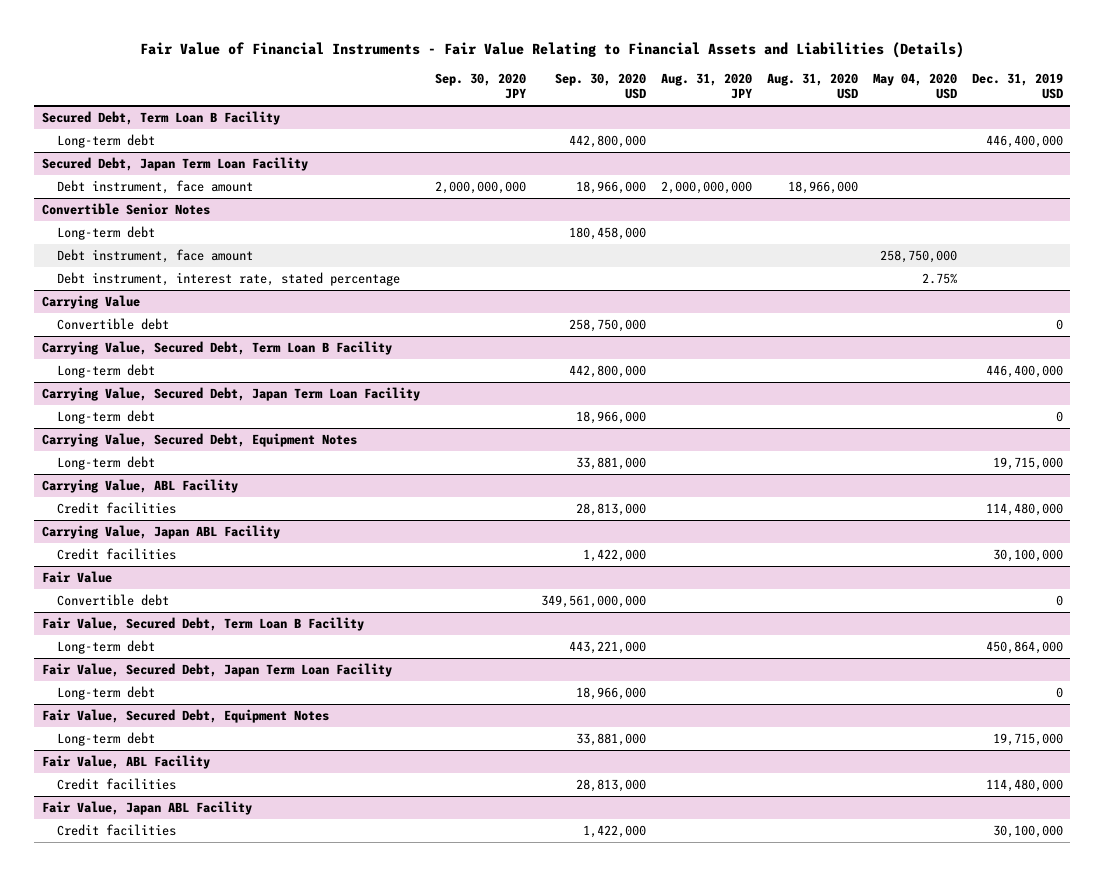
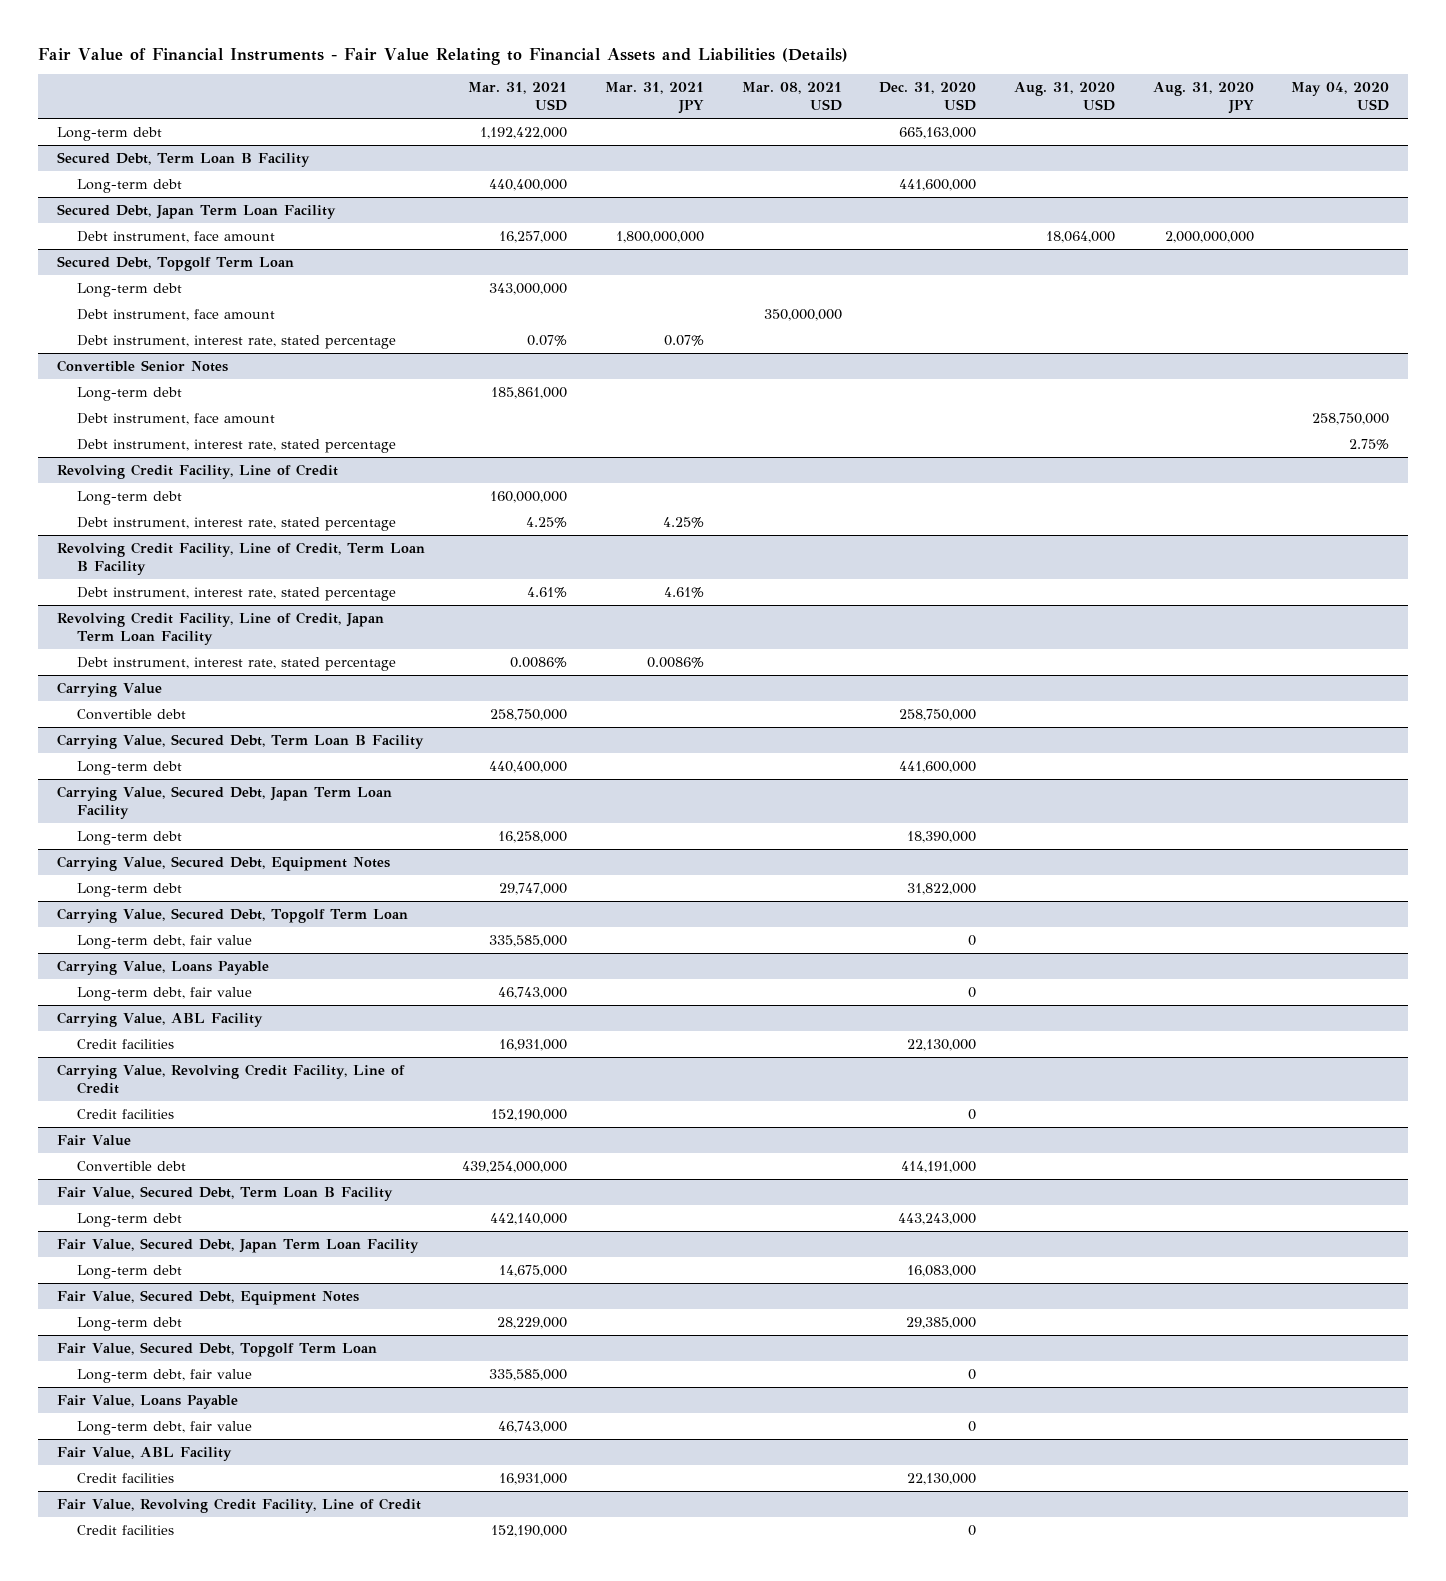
[434,73,526,100] Sep. 30, 2020 JPY -> none
[554,73,646,100] Sep. 30, 2020 USD -> none
[971,73,1063,100] Dec. 31, 2019 USD -> none
none -> [468,81,568,112] Mar. 31, 2021 USD
none -> [604,81,704,115] Mar. 31, 2021 JPY
none -> [741,81,842,112] Mar. 08, 2021 USD
none -> [879,81,977,112] Dec. 31, 2020 USD
none -> [56,126,162,141] Long-term debt
[787,181,858,195] 18,966,000 -> [1045,230,1115,243] 18,064,000
none -> [56,255,294,271] Secured Debt, Topgolf Term Loan
none -> [77,282,183,297] Long-term debt
none -> [77,308,276,321] Debt instrument, face amount
none -> [77,334,397,349] Debt instrument, interest rate, stated percentage
none -> [56,463,338,479] Revolving Credit Facility, Line of Credit
none -> [77,490,183,505] Long-term debt
none -> [77,516,397,531] Debt instrument, interest rate, stated percentage
none -> [56,541,425,575] Revolving Credit Facility, Line of Credit, Term Loan B Facility
none -> [77,586,397,601] Debt instrument, interest rate, stated percentage
none -> [56,611,384,645] Revolving Credit Facility, Line of Credit, Japan Term Loan Facility
none -> [77,656,397,671] Debt instrument, interest rate, stated percentage
none -> [56,907,408,923] Carrying Value, Secured Debt, Topgolf Term Loan
none -> [77,934,253,949] Long-term debt, fair value
none -> [56,959,269,975] Carrying Value, Loans Payable
none -> [77,986,253,1001] Long-term debt, fair value
[41,525,280,540] Carrying Value, Japan ABL Facility -> none
[56,548,176,561] Credit facilities -> none
none -> [56,1063,405,1094] Carrying Value, Revolving Credit Facility, Line of Credit
none -> [77,1108,175,1119] Credit facilities
none -> [56,1341,377,1357] Fair Value, Secured Debt, Topgolf Term Loan
none -> [77,1368,253,1383] Long-term debt, fair value
none -> [56,1394,238,1409] Fair Value, Loans Payable
none -> [77,1420,253,1435] Long-term debt, fair value
[41,801,252,816] Fair Value, Japan ABL Facility -> none
[56,824,176,837] Credit facilities -> none
none -> [56,1497,421,1513] Fair Value, Revolving Credit Facility, Line of Credit
none -> [77,1524,175,1535] Credit facilities

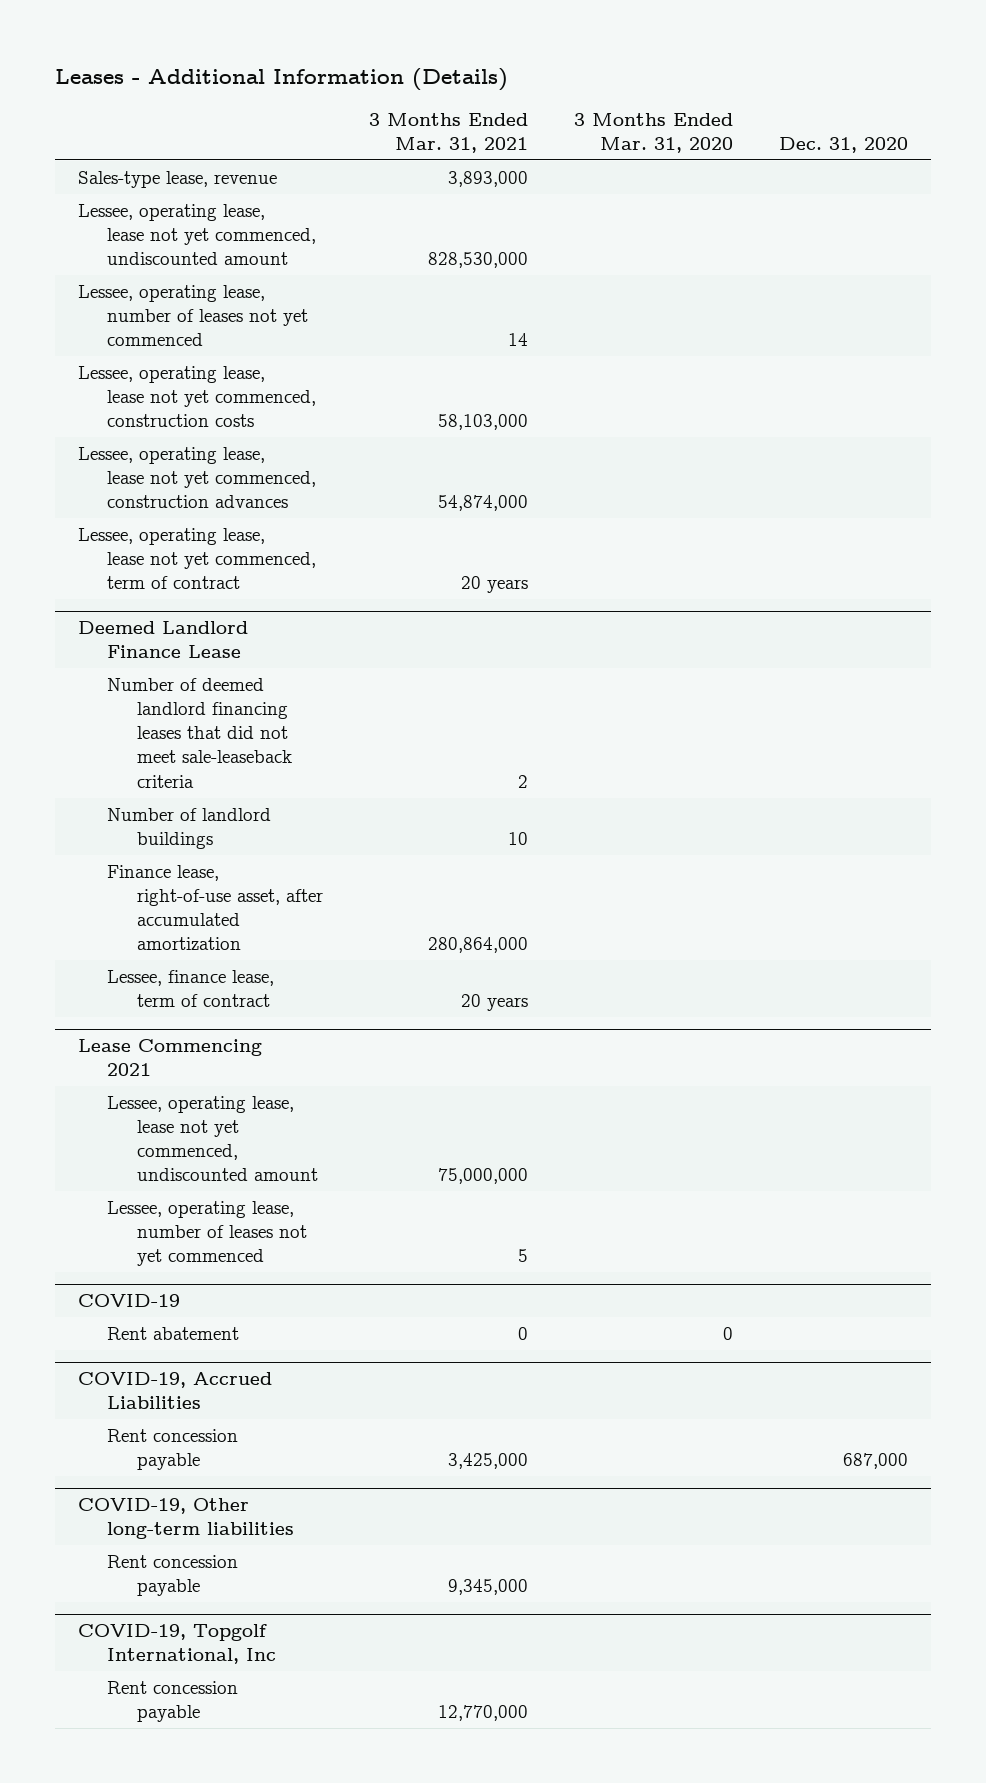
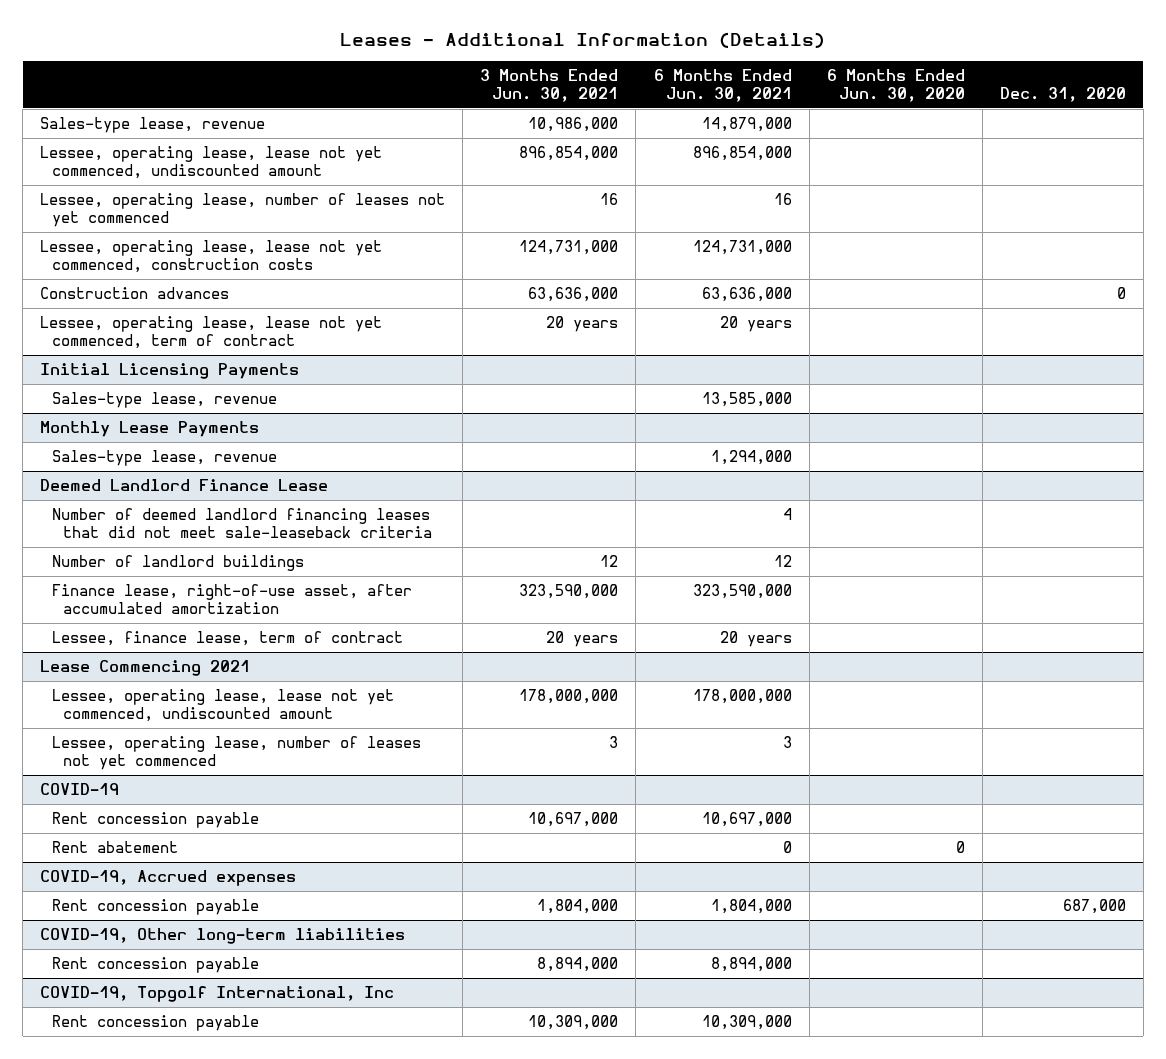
[368,112,528,153] 3 Months Ended Mar. 31, 2021 -> none
[573,112,733,153] 3 Months Ended Mar. 31, 2020 -> none
none -> [480,69,619,103] 3 Months Ended Jun. 30, 2021
none -> [653,69,792,103] 6 Months Ended Jun. 30, 2021
none -> [826,69,965,103] 6 Months Ended Jun. 30, 2020
[78,446,317,509] Lessee, operating lease, lease not yet commenced, construction advances -> none
none -> [40,287,230,300] Construction advances
none -> [40,363,300,380] Initial Licensing Payments
none -> [51,392,277,409] Sales-type lease, revenue
none -> [40,421,260,438] Monthly Lease Payments
none -> [51,450,277,467] Sales-type lease, revenue
none -> [51,812,259,829] Rent concession payable
[78,1371,273,1410] COVID-19, Accrued Liabilities -> [40,870,297,887] COVID-19, Accrued expenses

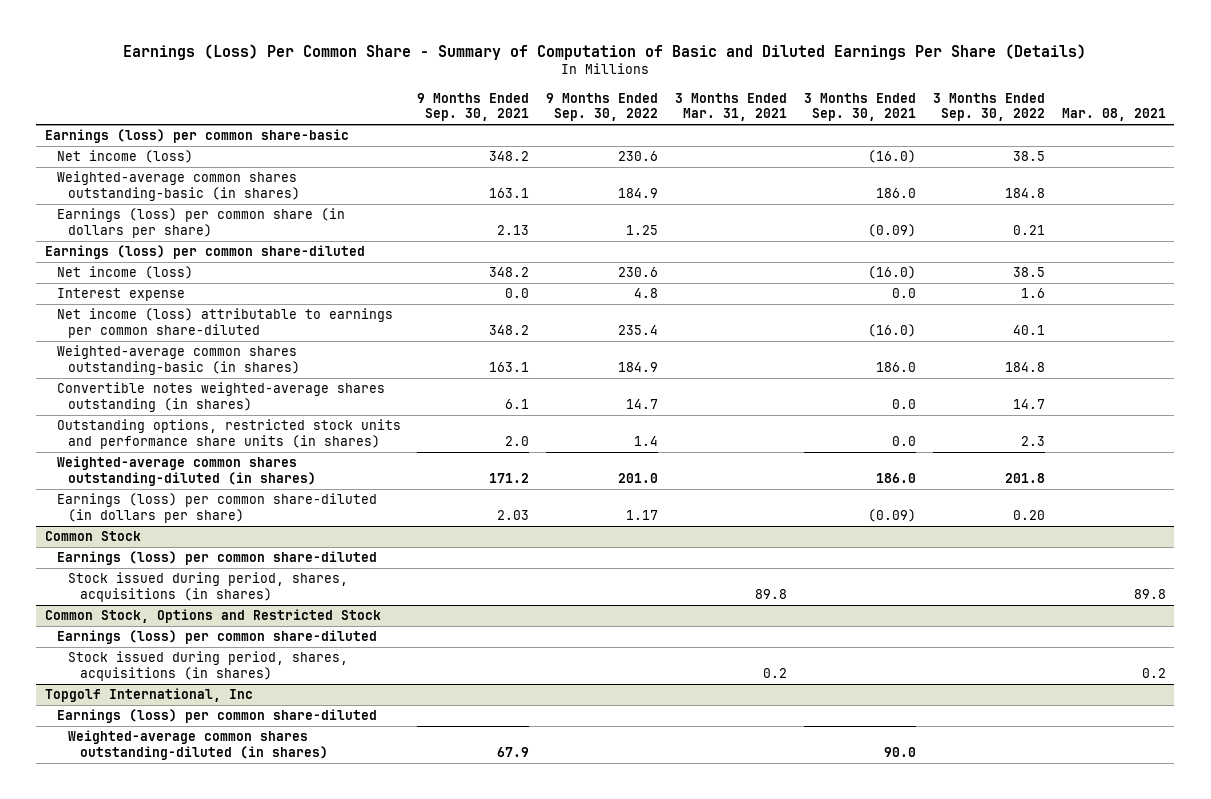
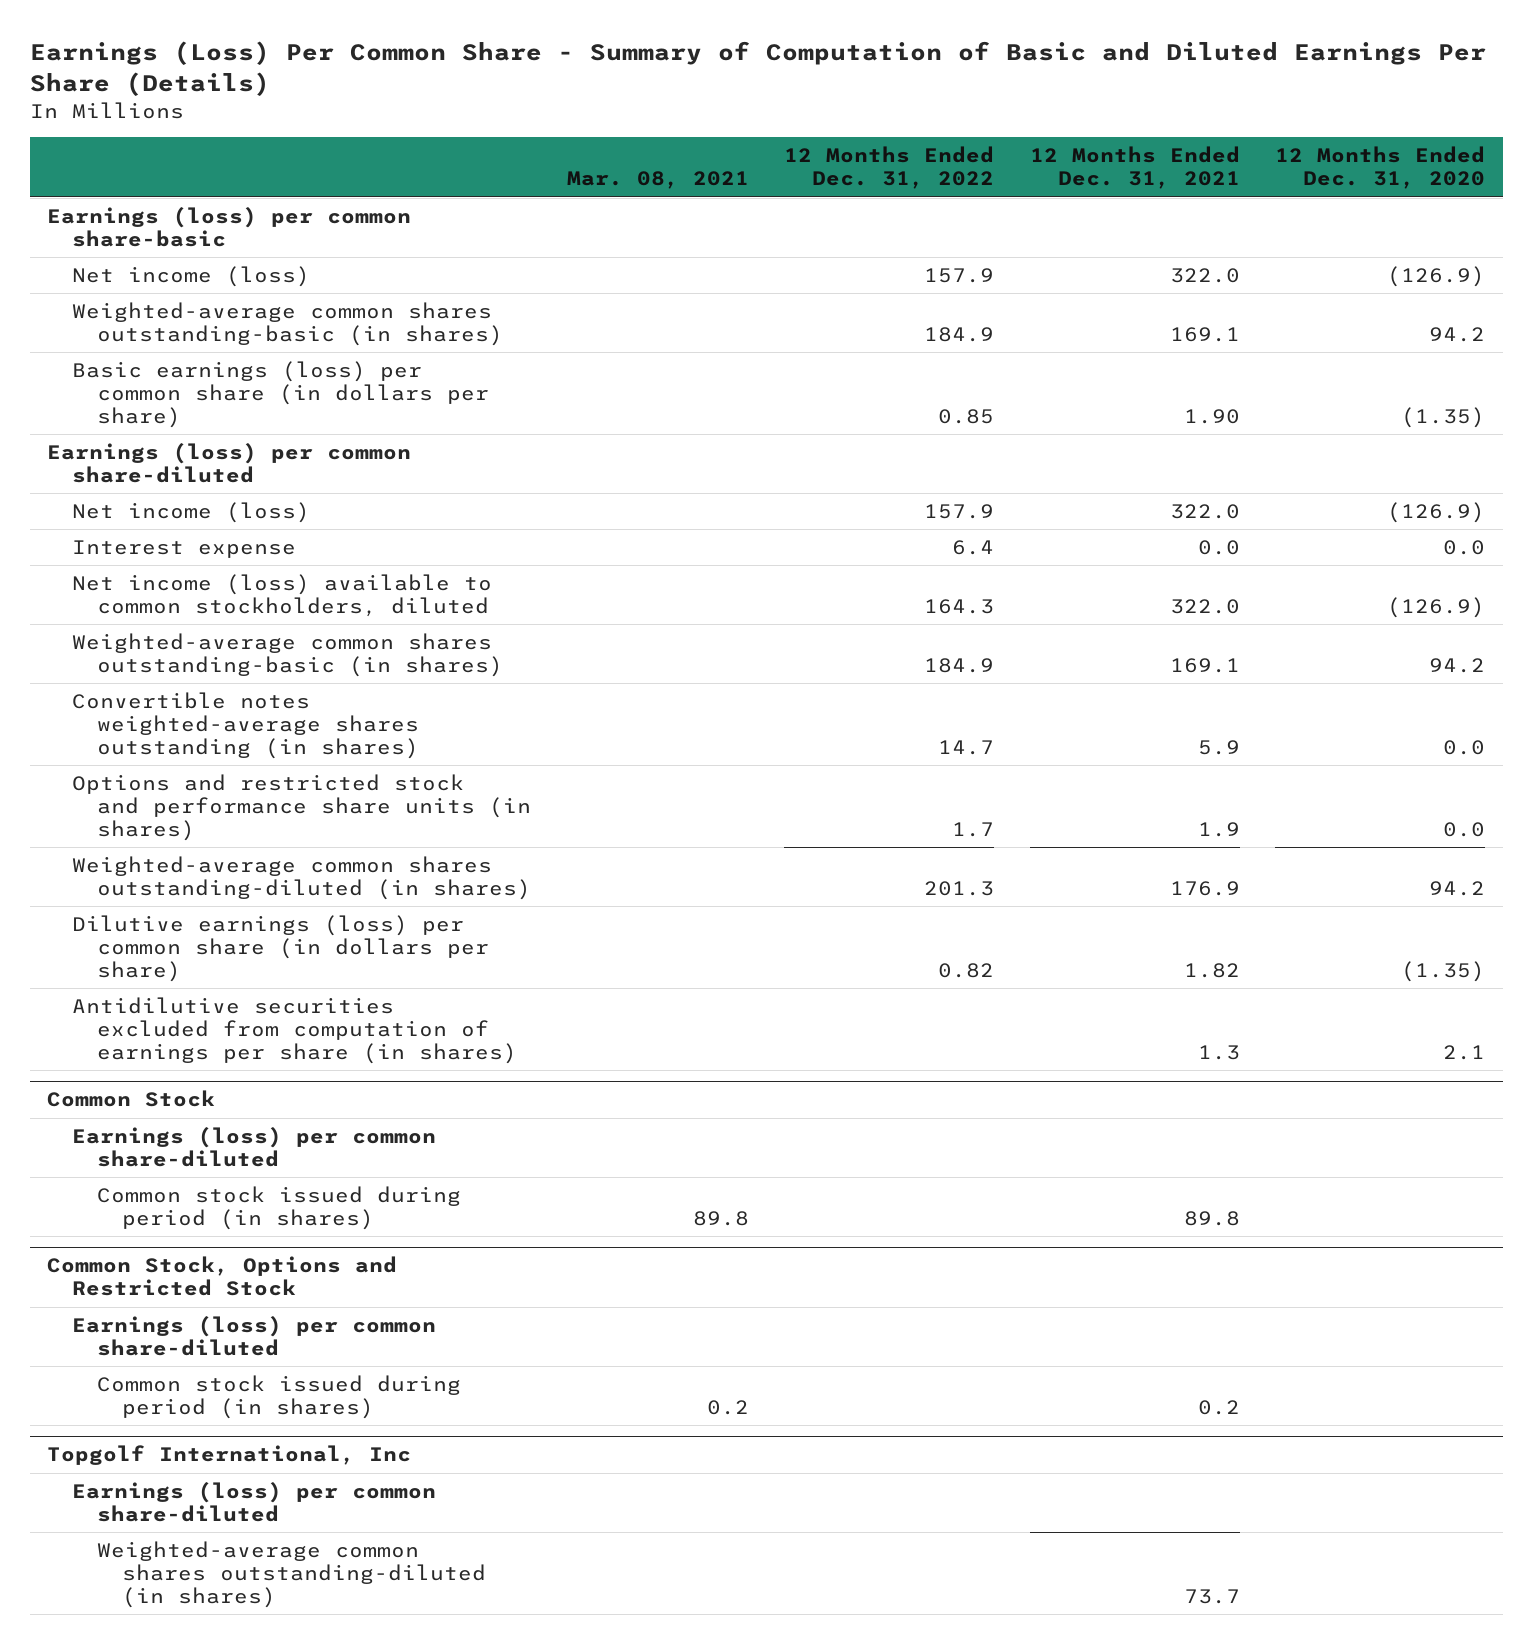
[417,92,530,122] 9 Months Ended Sep. 30, 2021 -> none
[546,92,659,122] 9 Months Ended Sep. 30, 2022 -> none
[675,92,788,122] 3 Months Ended Mar. 31, 2021 -> none
[804,92,917,122] 3 Months Ended Sep. 30, 2021 -> none
[933,92,1046,122] 3 Months Ended Sep. 30, 2022 -> none
none -> [784,146,995,190] 12 Months Ended Dec. 31, 2022
none -> [1029,146,1240,190] 12 Months Ended Dec. 31, 2021
none -> [1275,146,1486,190] 12 Months Ended Dec. 31, 2020
[56,208,345,239] Earnings (loss) per common share (in dollars per share) -> [72,361,490,428] Basic earnings (loss) per common share (in dollars per share)
[56,308,393,339] Net income (loss) attributable to earnings per common share-diluted -> [72,574,493,617] Net income (loss) available to common stockholders, diluted
[56,419,401,450] Outstanding options, restricted stock units and performance share units (in shares) -> [72,774,532,841] Options and restricted stock and performance share units (in shares)
[56,493,377,524] Earnings (loss) per common share-diluted (in dollars per share) -> [72,915,490,982] Dilutive earnings (loss) per common share (in dollars per share)
none -> [72,997,518,1064] Antidilutive securities excluded from computation of earnings per share (in shares)
[68,572,349,603] Stock issued during period, shares, acquisitions (in shares) -> [97,1186,462,1230] Common stock issued during period (in shares)
[68,651,349,682] Stock issued during period, shares, acquisitions (in shares) -> [97,1375,462,1419] Common stock issued during period (in shares)

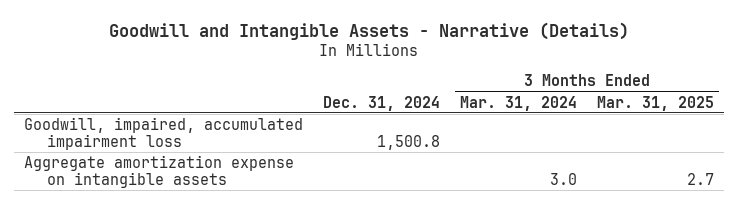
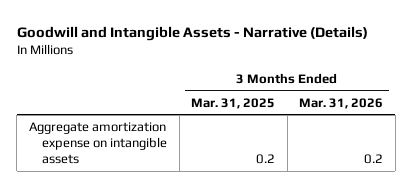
[323,95,441,111] Dec. 31, 2024 -> none
[460,95,578,111] Mar. 31, 2024 -> none
none -> [299,97,384,109] Mar. 31, 2026
[24,116,304,151] Goodwill, impaired, accumulated impairment loss -> none
[687,173,715,186] 2.7 -> [256,154,276,165] 0.2

